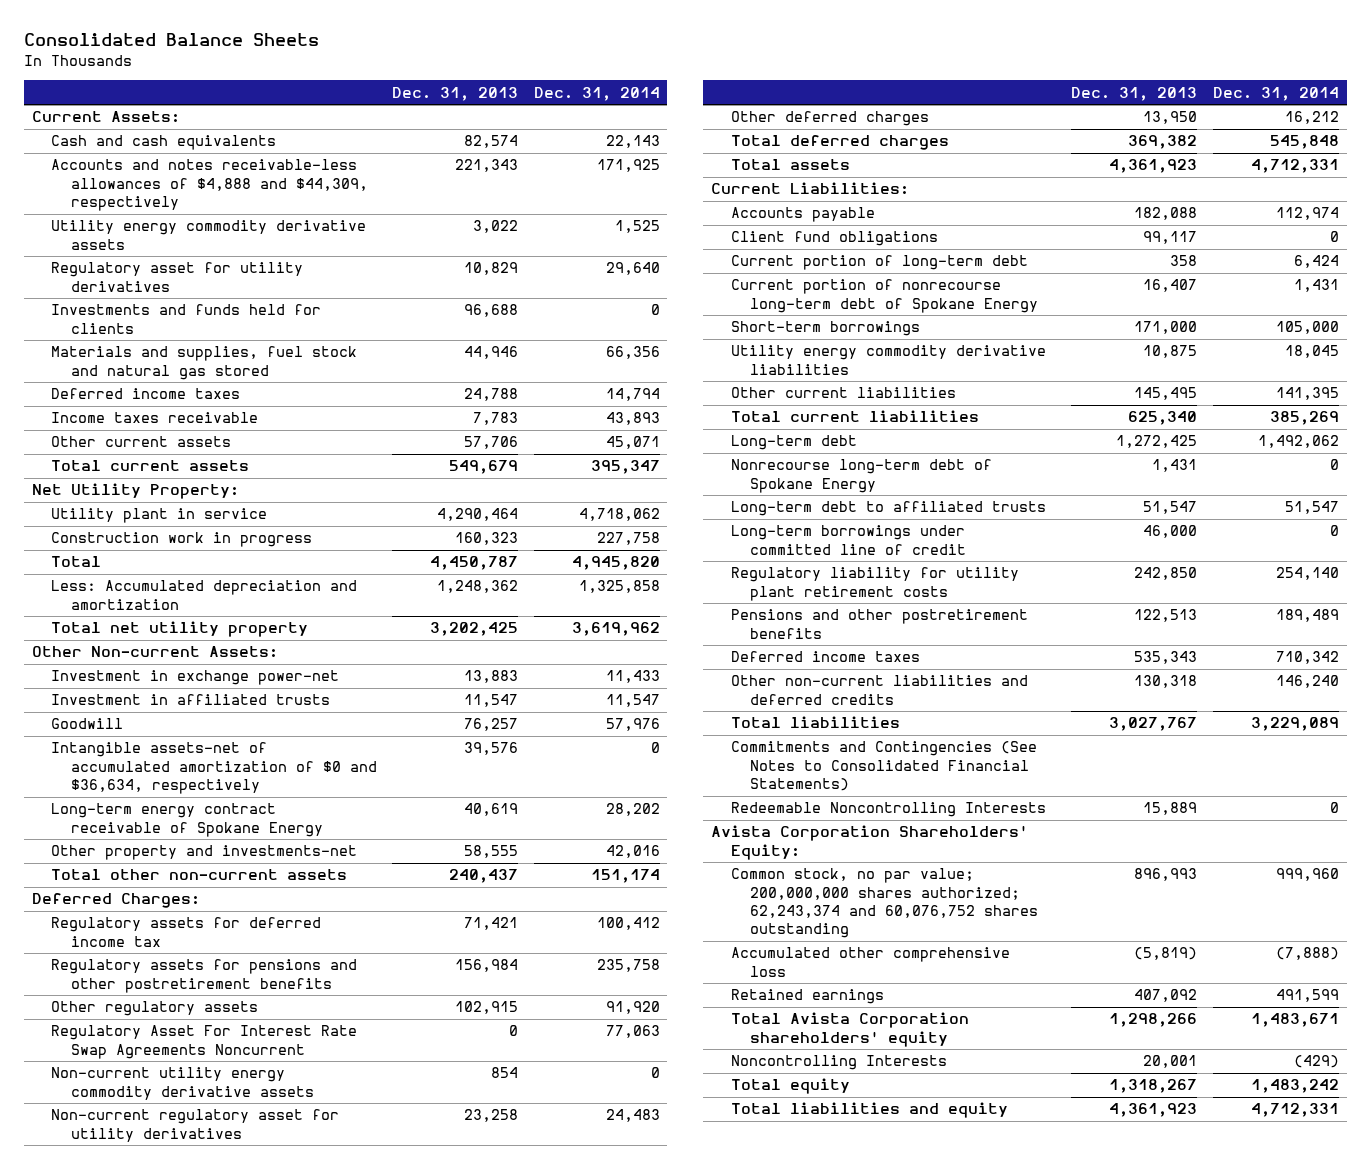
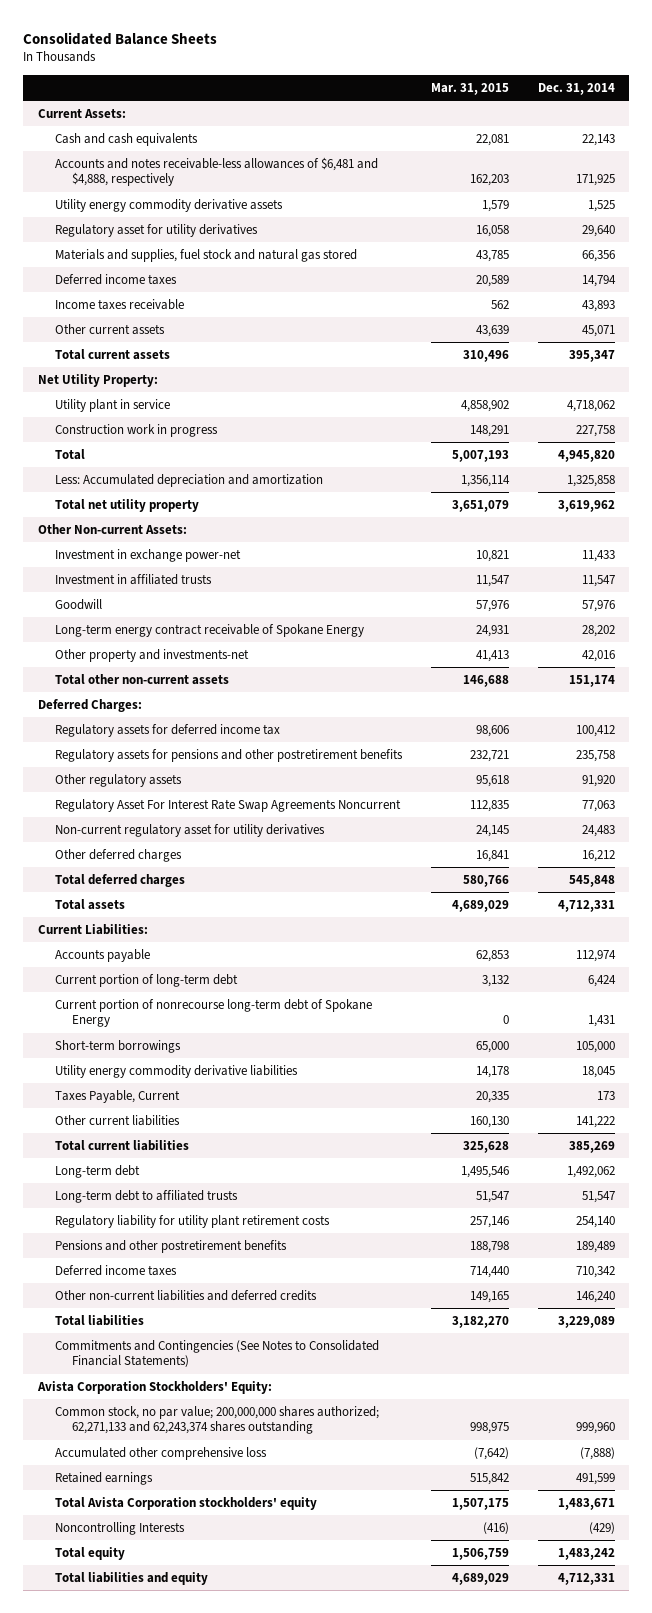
[392,86,519,101] Dec. 31, 2013 -> none
none -> [430,82,509,95] Mar. 31, 2015
[51,159,368,212] Accounts and notes receivable-less allowances of $4,888 and $44,309, respectively -> [54,157,378,187] Accounts and notes receivable-less allowances of $6,481 and $4,888, respectively
[51,304,322,334] Investments and funds held for clients -> none
[51,742,377,795] Intangible assets-net of accumulated amortization of $0 and $36,634, respectively -> none
[51,1067,314,1100] Non-current utility energy commodity derivative assets -> none
[730,231,938,247] Client fund obligations -> none
none -> [54,1090,180,1104] Taxes Payable, Current
[1275,387,1339,401] 141,395 -> [575,1116,615,1129] 141,222
[730,459,992,493] Nonrecourse long-term debt of Spokane Energy -> none
[730,525,966,555] Long-term borrowings under committed line of credit -> none
[730,802,1046,818] Redeemable Noncontrolling Interests -> none
[711,825,1029,860] Avista Corporation Shareholders' Equity: -> [36,1381,272,1395] Avista Corporation Stockholders' Equity:
[730,868,1038,939] Common stock, no par value; 200,000,000 shares authorized; 62,243,374 and 60,076,752 shares outstanding -> [54,1406,379,1435] Common stock, no par value; 200,000,000 shares authorized; 62,271,133 and 62,243,374 shares outstanding
[730,1012,969,1047] Total Avista Corporation shareholders' equity -> [54,1497,317,1511] Total Avista Corporation stockholders' equity

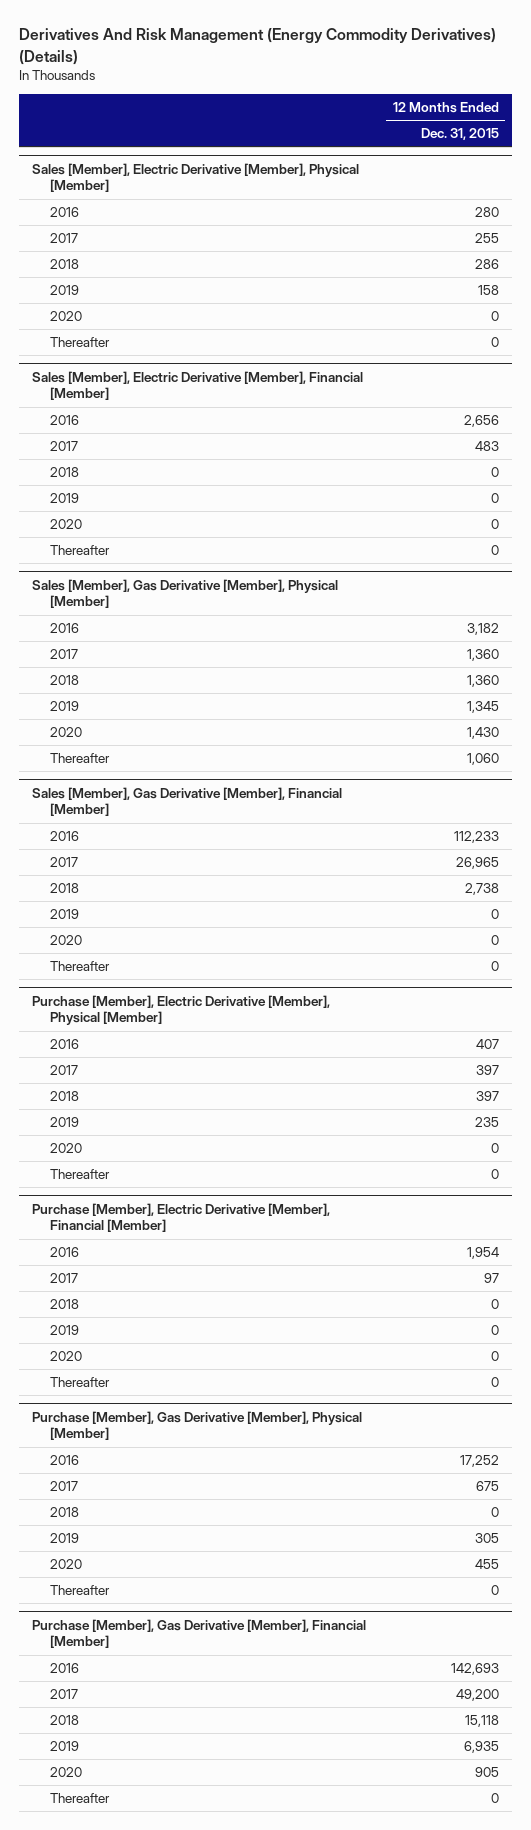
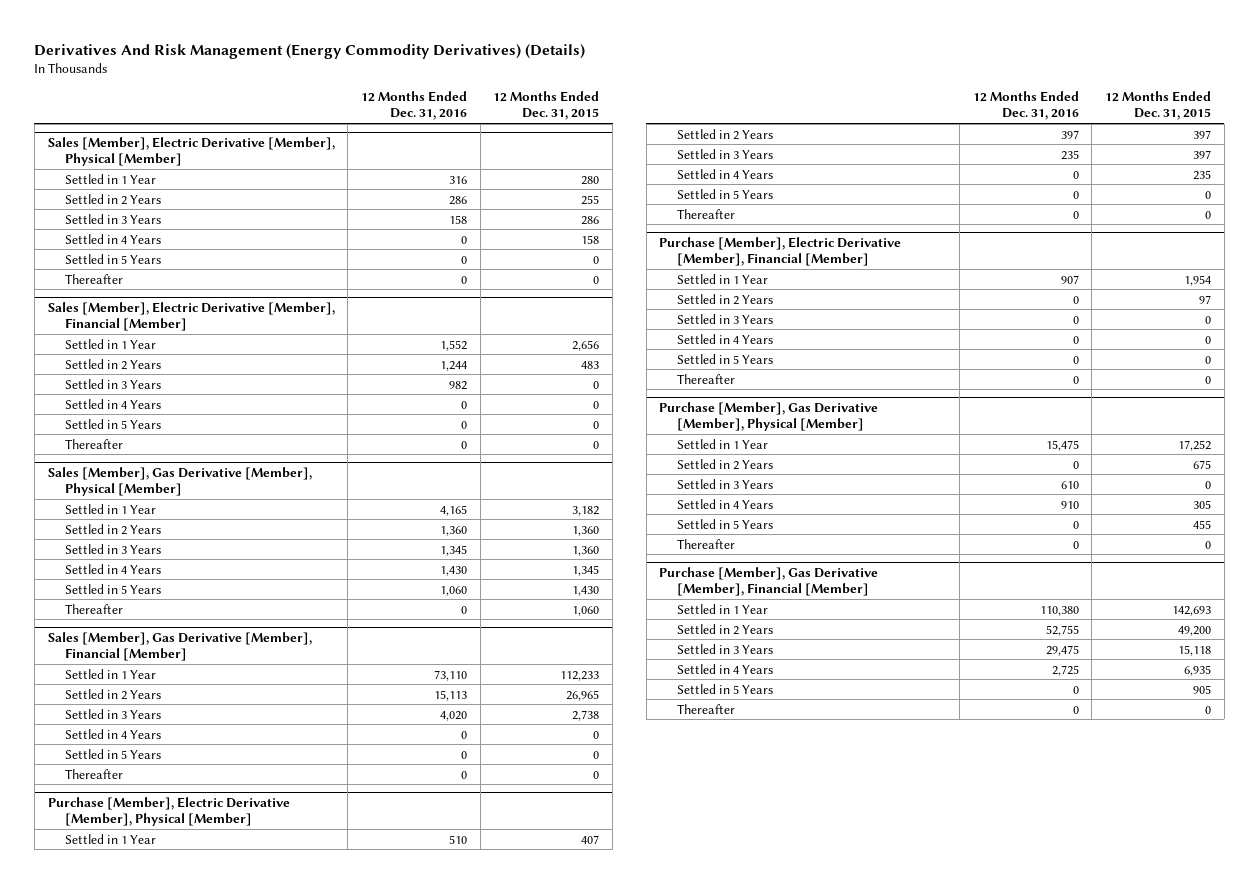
none -> [360,91,467,121] 12 Months Ended Dec. 31, 2016
[49,207,79,218] 2016 -> [65,173,157,184] Settled in 1 Year
[49,233,78,244] 2017 -> [65,193,162,205] Settled in 2 Years
[49,259,79,270] 2018 -> [65,213,162,224] Settled in 3 Years
[49,285,79,296] 2019 -> [65,233,162,244] Settled in 4 Years
[49,311,82,322] 2020 -> [65,253,162,264] Settled in 5 Years
[49,415,79,426] 2016 -> [65,338,157,349] Settled in 1 Year
[49,441,78,452] 2017 -> [65,358,162,370] Settled in 2 Years
[49,467,79,478] 2018 -> [65,378,162,389] Settled in 3 Years
[49,493,79,504] 2019 -> [65,398,162,409] Settled in 4 Years
[49,519,82,530] 2020 -> [65,418,162,429] Settled in 5 Years
[49,623,79,634] 2016 -> [65,503,157,514] Settled in 1 Year
[49,649,78,660] 2017 -> [65,523,162,535] Settled in 2 Years
[49,675,79,686] 2018 -> [65,543,162,554] Settled in 3 Years
[49,701,79,712] 2019 -> [65,563,162,574] Settled in 4 Years
[49,727,82,738] 2020 -> [65,583,162,594] Settled in 5 Years
[49,831,79,842] 2016 -> [65,668,157,679] Settled in 1 Year
[49,857,78,868] 2017 -> [65,688,162,700] Settled in 2 Years
[49,883,79,894] 2018 -> [65,708,162,719] Settled in 3 Years
[49,909,79,920] 2019 -> [65,728,162,739] Settled in 4 Years
[49,935,82,946] 2020 -> [65,748,162,759] Settled in 5 Years
[49,1039,79,1050] 2016 -> [65,833,157,844] Settled in 1 Year
[49,1065,78,1076] 2017 -> [676,128,773,140] Settled in 2 Years
[49,1091,79,1102] 2018 -> [676,148,773,159] Settled in 3 Years
[49,1117,79,1128] 2019 -> [676,168,773,179] Settled in 4 Years
[49,1143,82,1154] 2020 -> [676,188,773,199] Settled in 5 Years
[49,1247,79,1258] 2016 -> [676,273,768,284] Settled in 1 Year
[49,1273,78,1284] 2017 -> [676,293,773,305] Settled in 2 Years
[49,1299,79,1310] 2018 -> [676,313,773,324] Settled in 3 Years
[49,1325,79,1336] 2019 -> [676,333,773,344] Settled in 4 Years
[49,1351,82,1362] 2020 -> [676,353,773,364] Settled in 5 Years
[49,1455,79,1466] 2016 -> [676,438,768,449] Settled in 1 Year
[49,1481,78,1492] 2017 -> [676,458,773,470] Settled in 2 Years
[49,1507,79,1518] 2018 -> [676,478,773,489] Settled in 3 Years
[49,1533,79,1544] 2019 -> [676,498,773,509] Settled in 4 Years
[49,1559,82,1570] 2020 -> [676,518,773,529] Settled in 5 Years
[49,1663,79,1674] 2016 -> [676,603,768,614] Settled in 1 Year
[49,1689,78,1700] 2017 -> [676,623,773,635] Settled in 2 Years
[49,1715,79,1726] 2018 -> [676,643,773,654] Settled in 3 Years
[49,1741,79,1752] 2019 -> [676,663,773,674] Settled in 4 Years
[49,1767,82,1778] 2020 -> [676,683,773,694] Settled in 5 Years

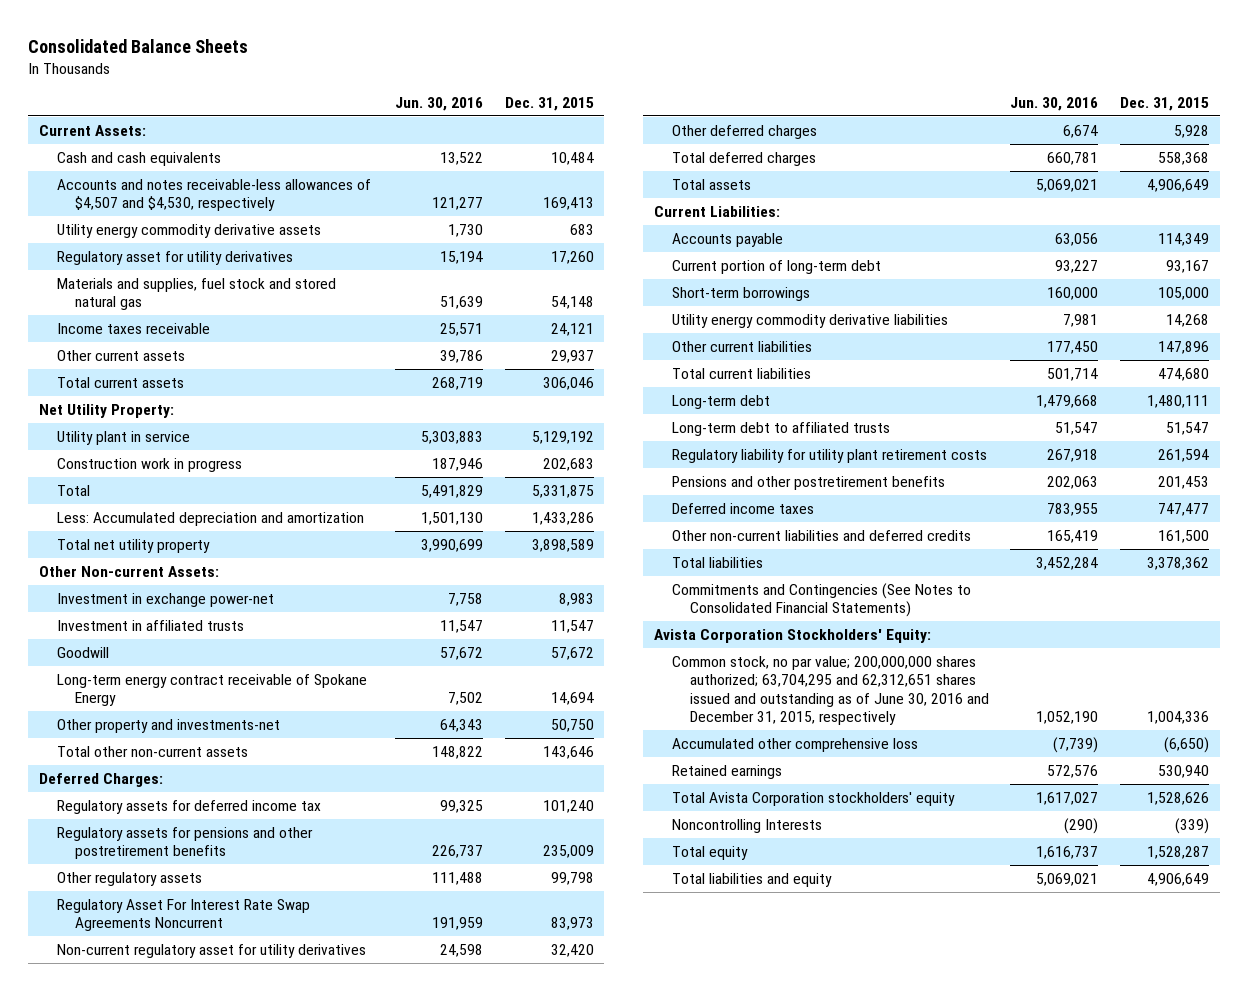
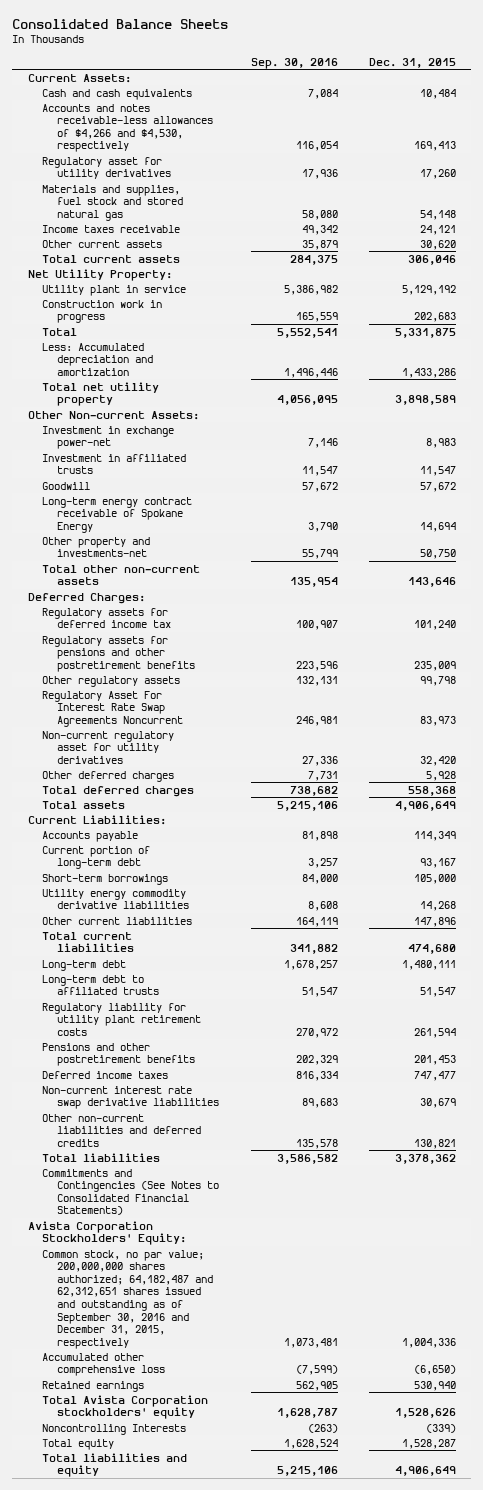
[395,96,484,111] Jun. 30, 2016 -> none
none -> [250,57,338,69] Sep. 30, 2016
[56,223,321,238] Utility energy commodity derivative assets -> none
[56,178,371,212] Accounts and notes receivable-less allowances of $4,507 and $4,530, respectively -> [42,103,214,153] Accounts and notes receivable-less allowances of $4,266 and $4,530, respectively
[550,349,594,363] 29,937 -> [419,239,456,250] 30,620
none -> [42,1085,220,1110] Non-current interest rate swap derivative liabilities
[1157,529,1209,543] 161,500 -> [413,1138,456,1149] 130,821
[671,655,989,725] Common stock, no par value; 200,000,000 shares authorized; 63,704,295 and 62,312,651 shares issued and outstanding as of June 30, 2016 and December 31, 2015, respectively -> [42,1249,214,1349] Common stock, no par value; 200,000,000 shares authorized; 64,182,487 and 62,312,651 shares issued and outstanding as of September 30, 2016 and December 31, 2015, respectively

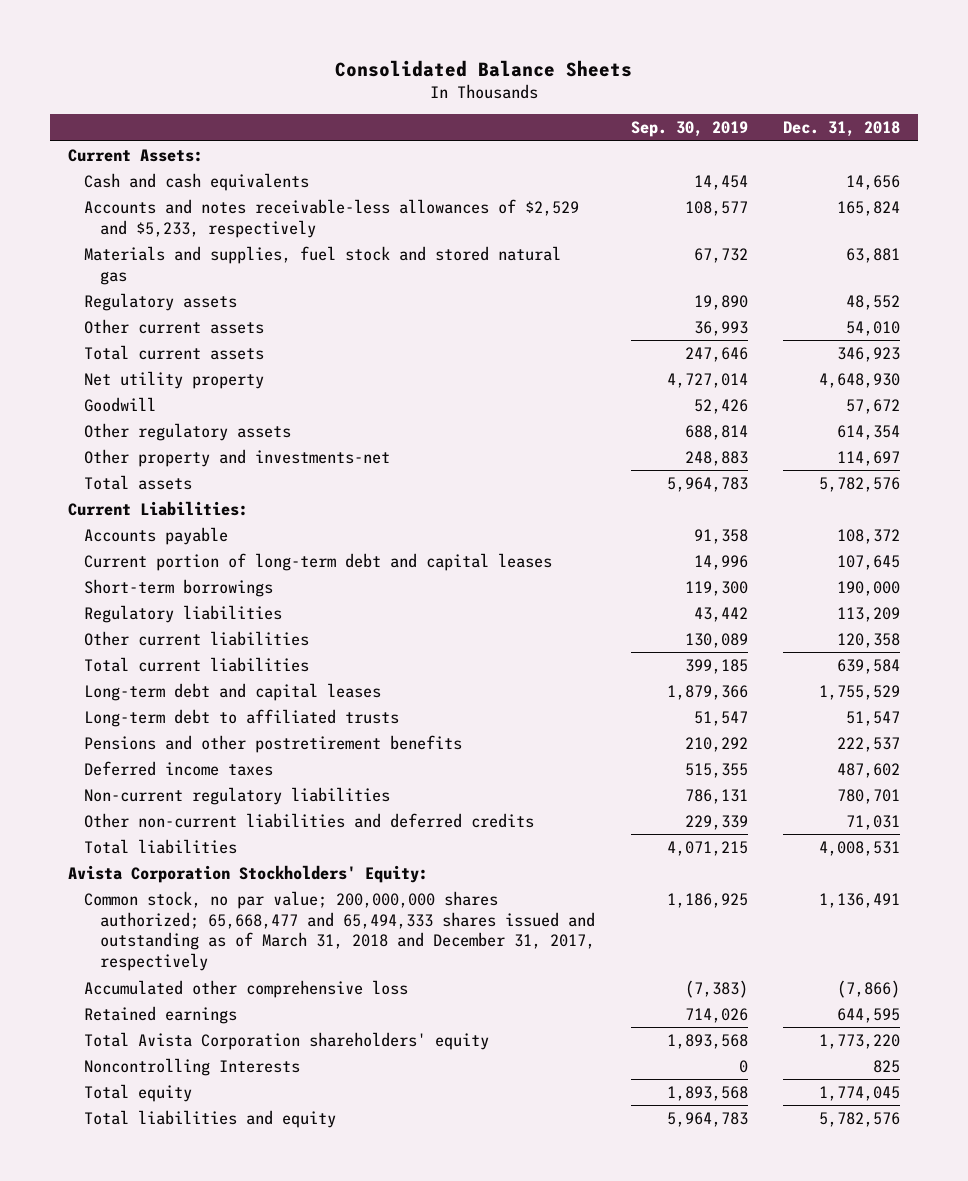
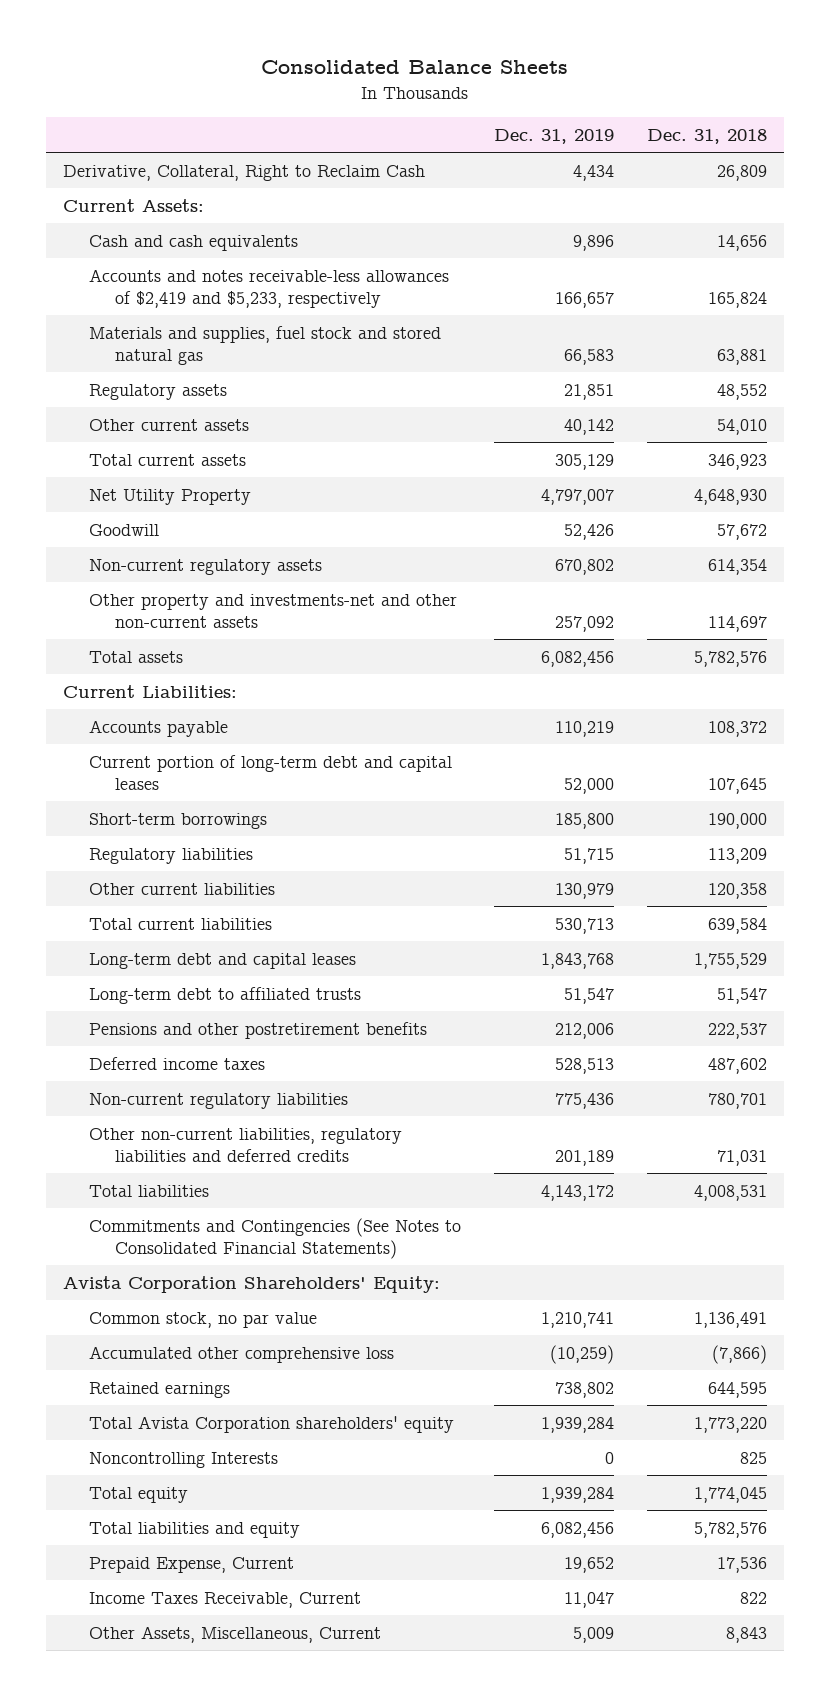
[630,121,748,138] Sep. 30, 2019 -> none
none -> [493,128,614,144] Dec. 31, 2019
none -> [62,164,425,181] Derivative, Collateral, Right to Reclaim Cash
[84,198,580,238] Accounts and notes receivable-less allowances of $2,529 and $5,233, respectively -> [88,268,449,308] Accounts and notes receivable-less allowances of $2,419 and $5,233, respectively
[84,370,265,389] Net utility property -> [88,488,251,505] Net Utility Property
[84,422,292,441] Other regulatory assets -> [88,558,322,575] Non-current regulatory assets
[84,448,391,467] Other property and investments-net -> [88,593,457,628] Other property and investments-net and other non-current assets
[84,812,535,828] Other non-current liabilities and deferred credits -> [88,1127,402,1162] Other non-current liabilities, regulatory liabilities and deferred credits
none -> [88,1217,461,1259] Commitments and Contingencies (See Notes to Consolidated Financial Statements)
[68,864,429,883] Avista Corporation Stockholders' Equity: -> [62,1275,440,1293] Avista Corporation Shareholders' Equity:
[84,890,596,972] Common stock, no par value; 200,000,000 shares authorized; 65,668,477 and 65,494,333 shares issued and outstanding as of March 31, 2018 and December 31, 2017, respectively -> [88,1311,317,1328] Common stock, no par value
none -> [88,1556,294,1573] Prepaid Expense, Current
none -> [88,1591,361,1608] Income Taxes Receivable, Current
none -> [88,1625,381,1643] Other Assets, Miscellaneous, Current

